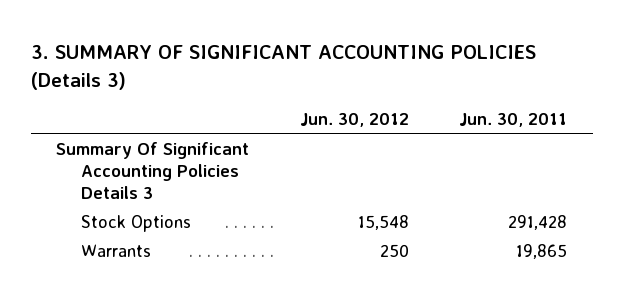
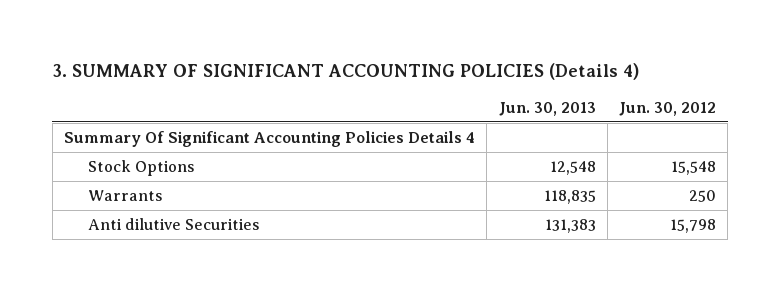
[30,44,536,90] 3. SUMMARY OF SIGNIFICANT ACCOUNTING POLICIES (Details 3) -> [52,62,640,80] 3. SUMMARY OF SIGNIFICANT ACCOUNTING POLICIES (Details 4)
[459,113,568,128] Jun. 30, 2011 -> none
none -> [498,101,596,116] Jun. 30, 2013
[56,141,250,200] Summary Of Significant Accounting Policies Details 3 -> [64,130,476,147] Summary Of Significant Accounting Policies Details 4
none -> [87,217,259,230] Anti dilutive Securities

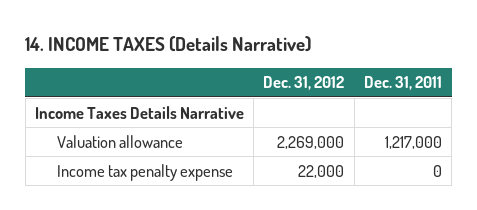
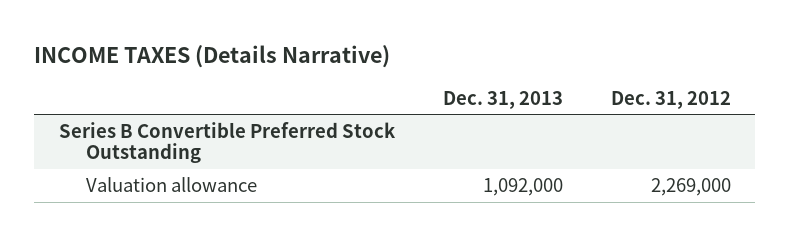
[25,36,312,53] 14. INCOME TAXES (Details Narrative) -> [34,45,391,69] INCOME TAXES (Details Narrative)
[363,76,442,91] Dec. 31, 2011 -> none
none -> [442,90,563,109] Dec. 31, 2013
[35,105,245,119] Income Taxes Details Narrative -> [58,122,396,164] Series B Convertible Preferred Stock Outstanding
[56,163,233,181] Income tax penalty expense -> none

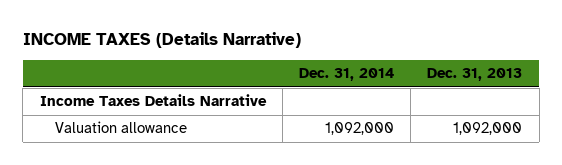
[611,90,732,109] Dec. 31, 2012 -> none
none -> [298,68,394,82] Dec. 31, 2014
[58,122,396,164] Series B Convertible Preferred Stock Outstanding -> [39,94,267,107] Income Taxes Details Narrative

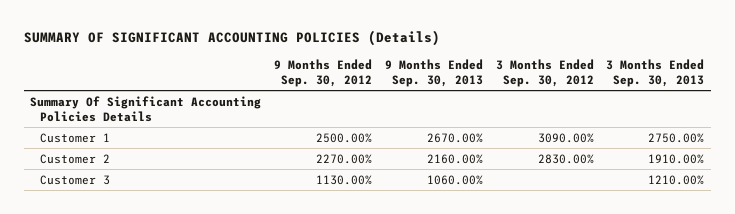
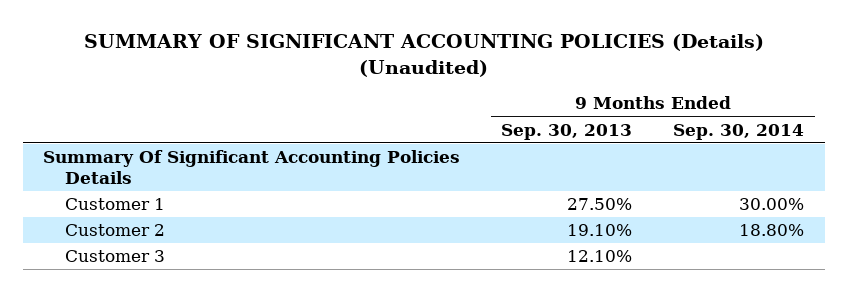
[23,30,440,47] SUMMARY OF SIGNIFICANT ACCOUNTING POLICIES (Details) -> [83,34,764,77] SUMMARY OF SIGNIFICANT ACCOUNTING POLICIES (Details) (Unaudited)
[274,58,373,87] 9 Months Ended Sep. 30, 2012 -> none
[495,58,594,87] 3 Months Ended Sep. 30, 2012 -> none
[606,58,705,87] 3 Months Ended Sep. 30, 2013 -> none
none -> [673,123,805,140] Sep. 30, 2014
[426,132,483,143] 2670.00% -> [567,198,633,211] 27.50%
[426,153,483,164] 2160.00% -> [567,224,633,237] 19.10%
[426,174,483,185] 1060.00% -> [567,250,633,263] 12.10%

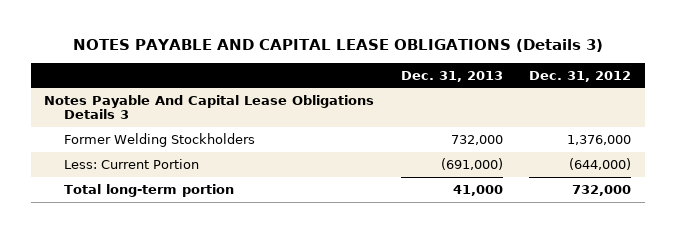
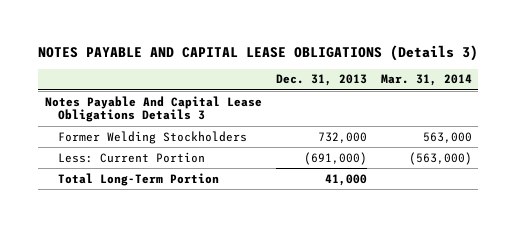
[529,70,632,82] Dec. 31, 2012 -> none
none -> [380,74,472,87] Mar. 31, 2014
[63,183,234,197] Total long-term portion -> [58,172,220,186] Total Long-Term Portion

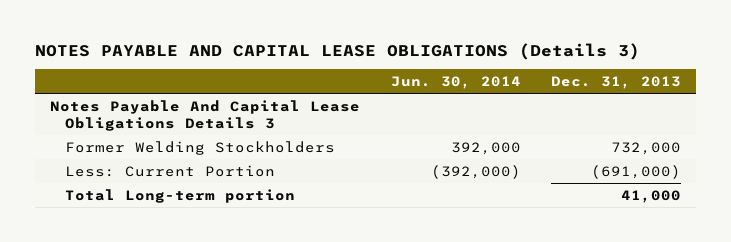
[380,74,472,87] Mar. 31, 2014 -> none
none -> [390,76,521,90] Jun. 30, 2014
[58,172,220,186] Total Long-Term Portion -> [64,188,295,203] Total Long-term portion

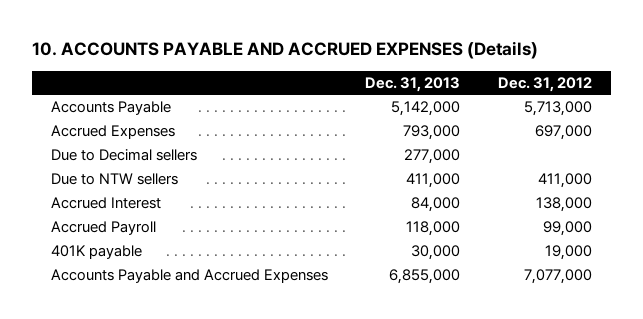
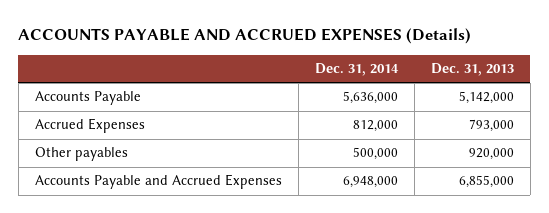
[31,41,538,60] 10. ACCOUNTS PAYABLE AND ACCRUED EXPENSES (Details) -> [18,28,472,45] ACCOUNTS PAYABLE AND ACCRUED EXPENSES (Details)
[498,76,593,92] Dec. 31, 2012 -> none
none -> [314,63,399,77] Dec. 31, 2014
[50,149,197,162] Due to Decimal sellers -> none
[50,173,178,186] Due to NTW sellers -> none
[50,197,161,210] Accrued Interest -> none
[50,221,156,236] Accrued Payroll -> none
[50,245,142,260] 401K payable -> none
none -> [34,147,128,162] Other payables

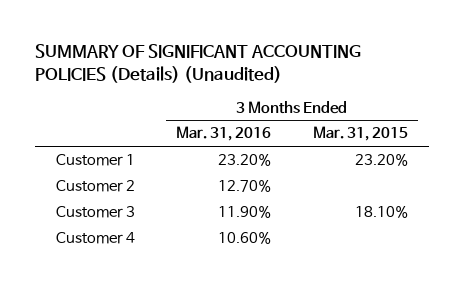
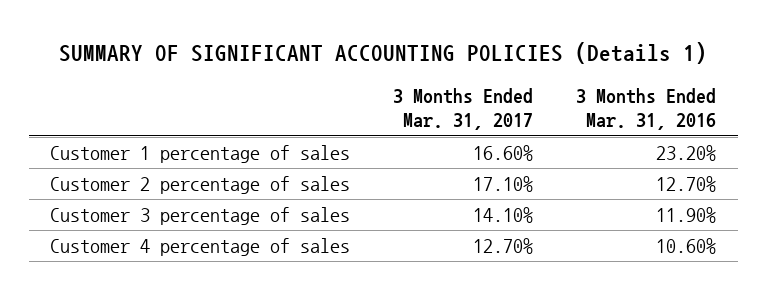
[35,44,362,83] SUMMARY OF SIGNIFICANT ACCOUNTING POLICIES (Details) (Unaudited) -> [59,41,708,64] SUMMARY OF SIGNIFICANT ACCOUNTING POLICIES (Details 1)
[312,126,408,142] Mar. 31, 2015 -> none
none -> [393,87,534,131] 3 Months Ended Mar. 31, 2017
[55,232,135,245] Customer 4 -> none
[55,154,135,167] Customer 1 -> [50,145,351,164] Customer 1 percentage of sales
[55,180,135,193] Customer 2 -> [50,176,351,195] Customer 2 percentage of sales
[55,206,135,219] Customer 3 -> [50,207,351,226] Customer 3 percentage of sales
none -> [50,238,351,257] Customer 4 percentage of sales

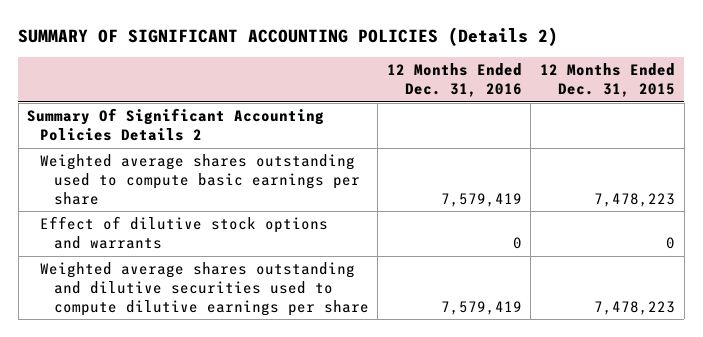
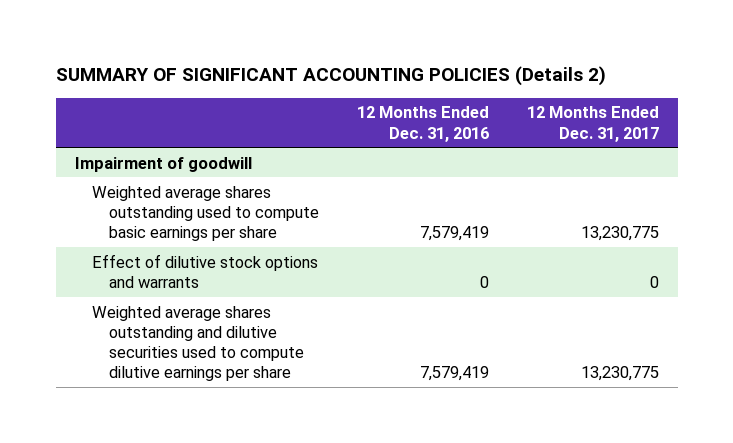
[540,63,676,97] 12 Months Ended Dec. 31, 2015 -> none
none -> [526,106,659,142] 12 Months Ended Dec. 31, 2017
[27,108,325,141] Summary Of Significant Accounting Policies Details 2 -> [74,156,252,172] Impairment of goodwill

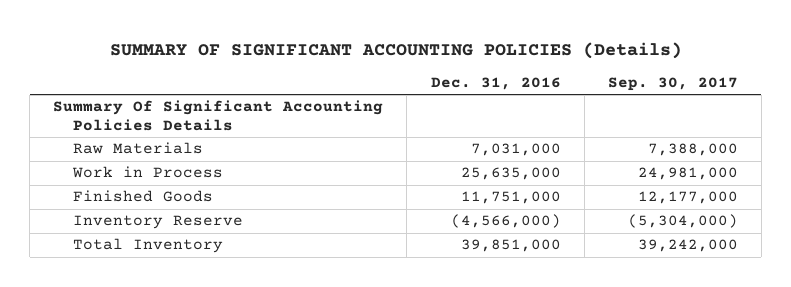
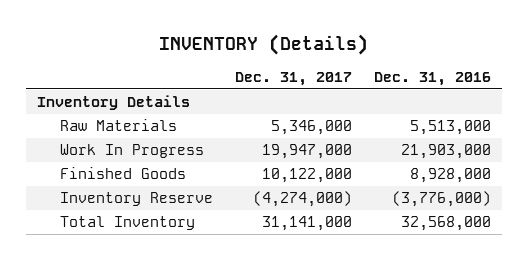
[109,41,682,59] SUMMARY OF SIGNIFICANT ACCOUNTING POLICIES (Details) -> [159,33,369,55] INVENTORY (Details)
[607,77,738,92] Sep. 30, 2017 -> none
none -> [234,72,352,87] Dec. 31, 2017
[53,100,384,132] Summary Of Significant Accounting Policies Details -> none
none -> [37,95,191,111] Inventory Details
[470,143,561,157] 7,031,000 -> [409,120,491,136] 5,513,000
[72,166,224,179] Work in Process -> [59,144,204,159] Work In Progress
[460,167,561,181] 25,635,000 -> [400,144,491,160] 21,903,000
[460,191,561,205] 11,751,000 -> [409,168,491,184] 8,928,000
[450,214,561,229] (4,566,000) -> [391,191,491,208] (3,776,000)
[460,239,561,253] 39,851,000 -> [400,216,491,232] 32,568,000

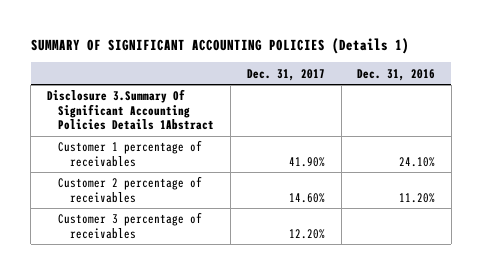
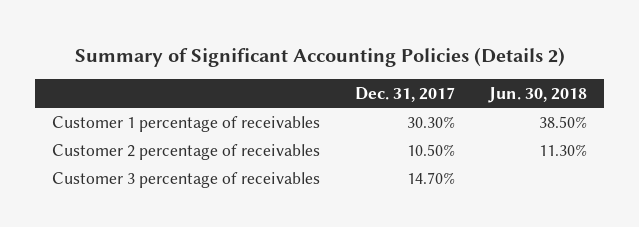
[30,38,409,55] SUMMARY OF SIGNIFICANT ACCOUNTING POLICIES (Details 1) -> [74,47,565,68] Summary of Significant Accounting Policies (Details 2)
[357,68,436,81] Dec. 31, 2016 -> none
none -> [488,87,588,104] Jun. 30, 2018
[47,89,215,131] Disclosure 3.Summary Of Significant Accounting Policies Details 1Abstract -> none
[288,156,325,167] 41.90% -> [406,115,455,128] 30.30%
[288,192,325,203] 14.60% -> [406,143,455,156] 10.50%
[288,228,325,239] 12.20% -> [406,171,455,184] 14.70%

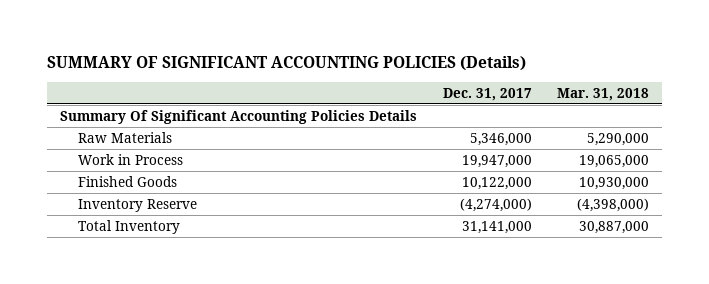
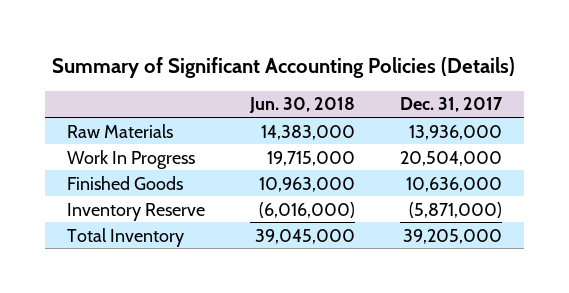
[47,56,527,72] SUMMARY OF SIGNIFICANT ACCOUNTING POLICIES (Details) -> [52,56,516,78] Summary of Significant Accounting Policies (Details)
[557,87,650,101] Mar. 31, 2018 -> none
none -> [248,97,355,114] Jun. 30, 2018
[59,110,417,125] Summary Of Significant Accounting Policies Details -> none
[469,133,532,147] 5,346,000 -> [408,124,502,140] 13,936,000
[78,154,184,166] Work in Process -> [67,149,196,169] Work In Progress
[461,155,532,169] 19,947,000 -> [399,150,502,166] 20,504,000
[461,177,532,191] 10,122,000 -> [405,176,502,192] 10,636,000
[459,198,532,213] (4,274,000) -> [408,201,502,218] (5,871,000)
[461,221,532,235] 31,141,000 -> [402,228,502,244] 39,205,000

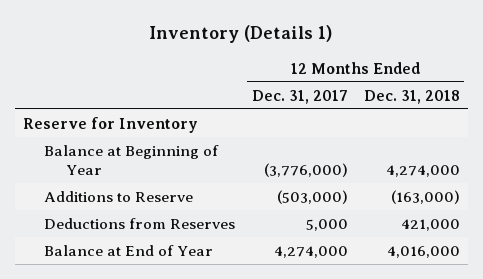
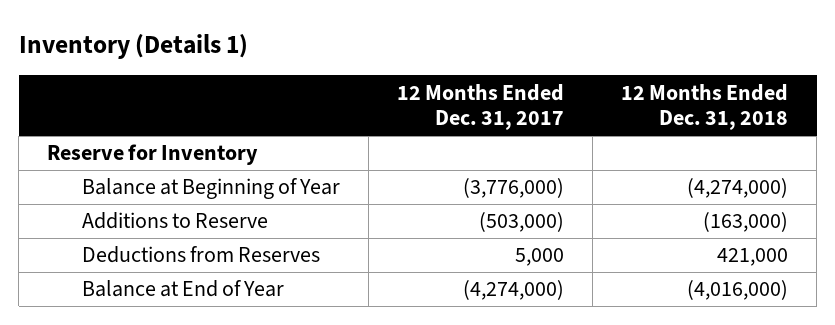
[385,164,460,177] 4,274,000 -> [687,178,789,199] (4,274,000)
[273,245,348,258] 4,274,000 -> [463,280,565,301] (4,274,000)
[386,245,460,258] 4,016,000 -> [687,280,789,301] (4,016,000)

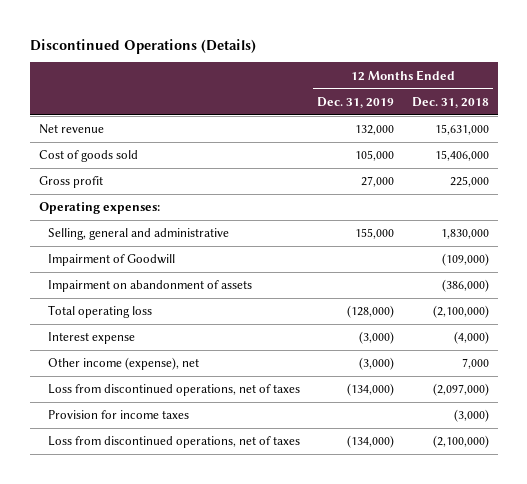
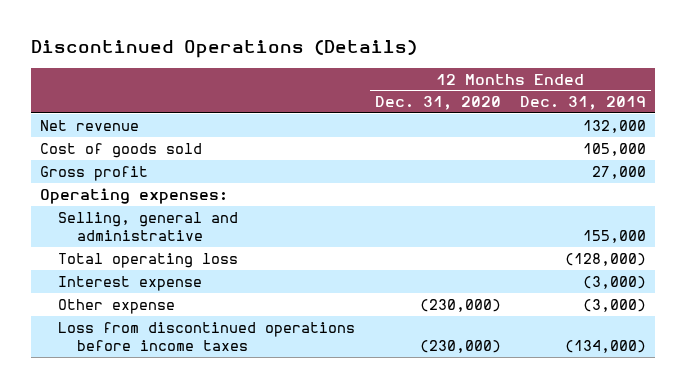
[411,96,489,108] Dec. 31, 2018 -> none
none -> [374,96,501,111] Dec. 31, 2020
[47,254,175,267] Impairment of Goodwill -> none
[47,280,252,293] Impairment on abandonment of assets -> none
[47,410,189,420] Provision for income taxes -> none
[47,436,300,449] Loss from discontinued operations, net of taxes -> none
[47,357,199,371] Other income (expense), net -> [58,298,176,314] Other expense
[47,384,300,397] Loss from discontinued operations, net of taxes -> [58,321,356,352] Loss from discontinued operations before income taxes

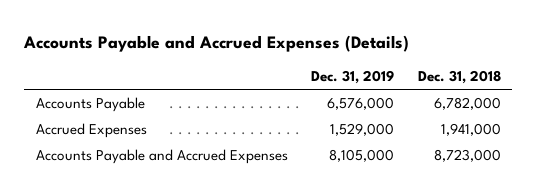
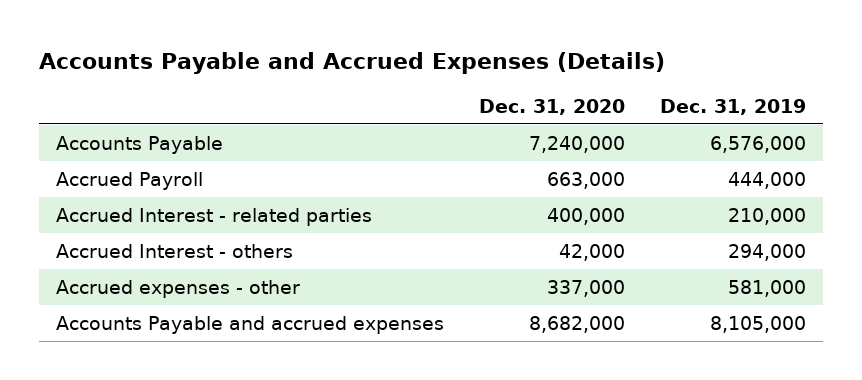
[417,70,501,85] Dec. 31, 2018 -> none
none -> [479,98,626,115] Dec. 31, 2020
none -> [56,171,204,190] Accrued Payroll
none -> [56,207,373,226] Accrued Interest - related parties
none -> [56,243,294,258] Accrued Interest - others
[35,123,147,139] Accrued Expenses -> [56,279,301,298] Accrued expenses - other
[330,123,395,137] 1,529,000 -> [727,279,806,297] 581,000
[35,149,288,165] Accounts Payable and Accrued Expenses -> [56,315,445,334] Accounts Payable and accrued expenses

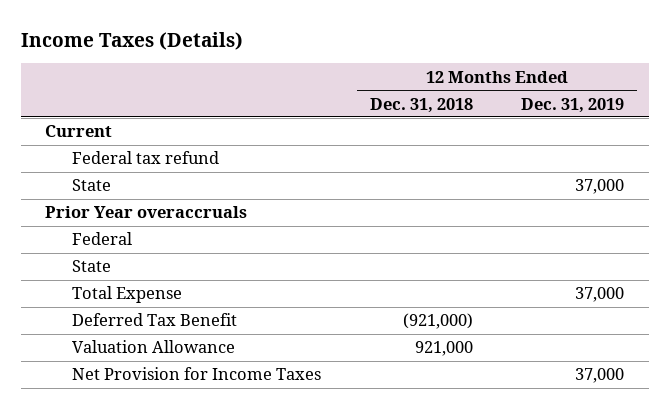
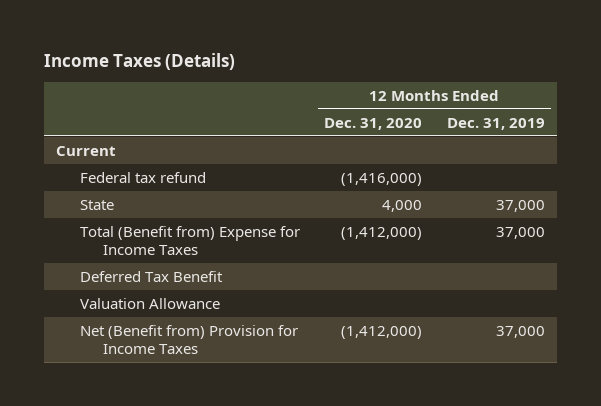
[369,97,473,113] Dec. 31, 2018 -> none
none -> [324,117,423,130] Dec. 31, 2020
[45,206,248,219] Prior Year overaccruals -> none
[71,232,132,246] Federal -> none
[71,260,111,273] State -> none
[71,286,182,304] Total Expense -> [79,225,300,255] Total (Benefit from) Expense for Income Taxes
[71,367,321,381] Net Provision for Income Taxes -> [79,324,298,354] Net (Benefit from) Provision for Income Taxes

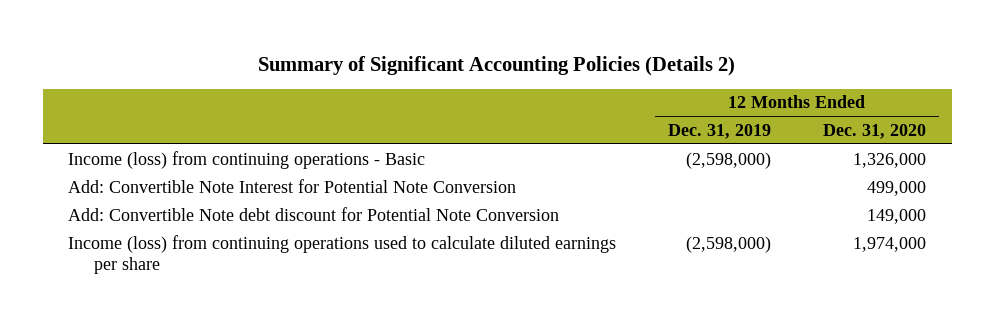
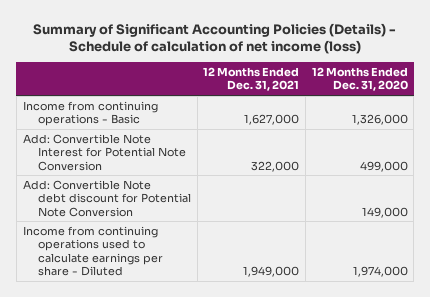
[258,55,736,76] Summary of Significant Accounting Policies (Details 2) -> [33,22,397,55] Summary of Significant Accounting Policies (Details) - Schedule of calculation of net income (loss)
[668,123,772,139] Dec. 31, 2019 -> none
none -> [203,67,300,92] 12 Months Ended Dec. 31, 2021
[68,150,426,169] Income (loss) from continuing operations - Basic -> [22,100,158,127] Income from continuing operations - Basic
[68,234,617,274] Income (loss) from continuing operations used to calculate diluted earnings per share -> [22,225,163,276] Income from continuing operations used to calculate earnings per share - Diluted

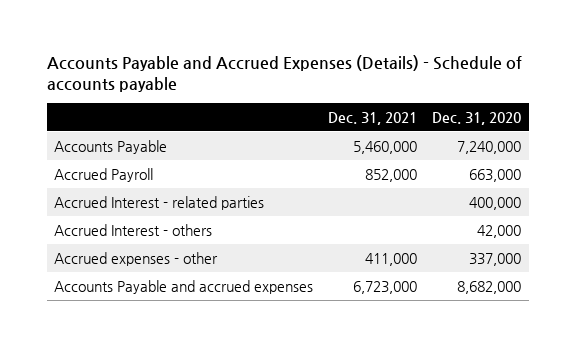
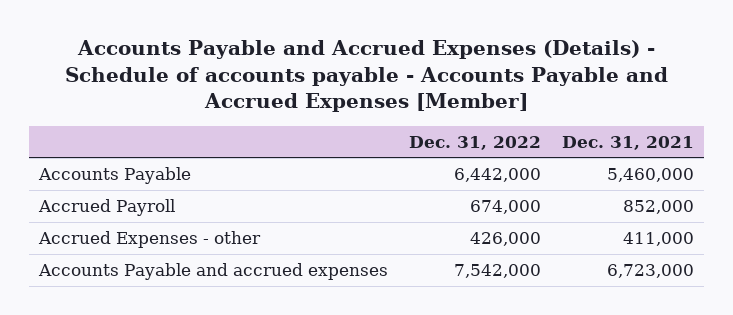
[46,55,522,93] Accounts Payable and Accrued Expenses (Details) - Schedule of accounts payable -> [64,40,668,113] Accounts Payable and Accrued Expenses (Details) - Schedule of accounts payable - Accounts Payable and Accrued Expenses [Member]
[432,111,522,125] Dec. 31, 2020 -> none
none -> [409,135,542,150] Dec. 31, 2022
[54,195,265,210] Accrued Interest - related parties -> none
[54,223,213,236] Accrued Interest - others -> none
[54,251,219,266] Accrued expenses - other -> [38,231,262,249] Accrued Expenses - other

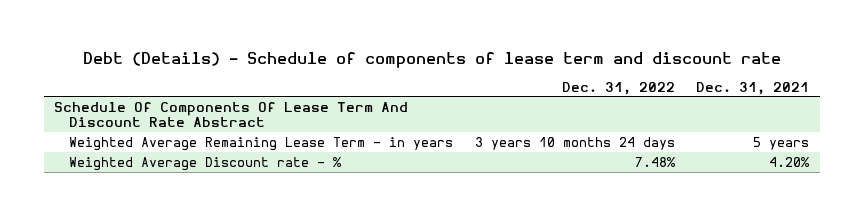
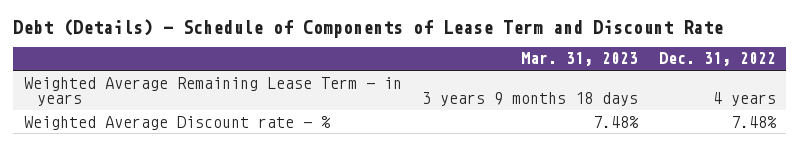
[82,51,781,68] Debt (Details) - Schedule of components of lease term and discount rate -> [13,18,724,38] Debt (Details) - Schedule of Components of Lease Term and Discount Rate
[696,81,810,95] Dec. 31, 2021 -> none
none -> [521,52,639,67] Mar. 31, 2023
[54,101,409,127] Schedule Of Components Of Lease Term And Discount Rate Abstract -> none
[474,136,675,150] 3 years 10 months 24 days -> [712,92,776,107] 4 years

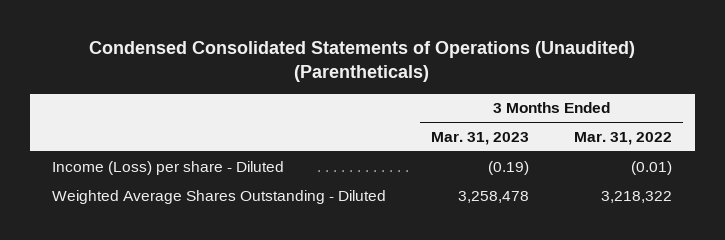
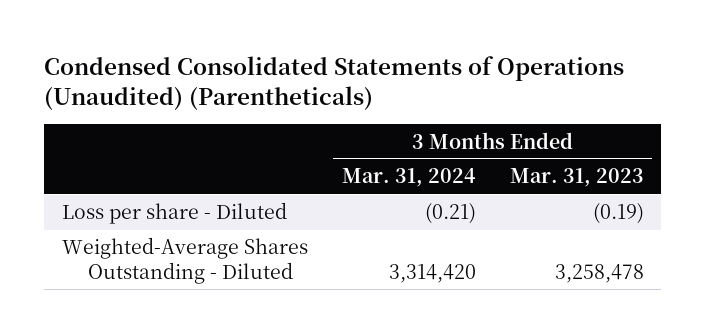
[574,131,673,145] Mar. 31, 2022 -> none
none -> [341,168,476,188] Mar. 31, 2024
[52,160,285,175] Income (Loss) per share - Diluted -> [61,202,287,225] Loss per share - Diluted
[52,189,387,204] Weighted Average Shares Outstanding - Diluted -> [61,237,308,284] Weighted-Average Shares Outstanding - Diluted

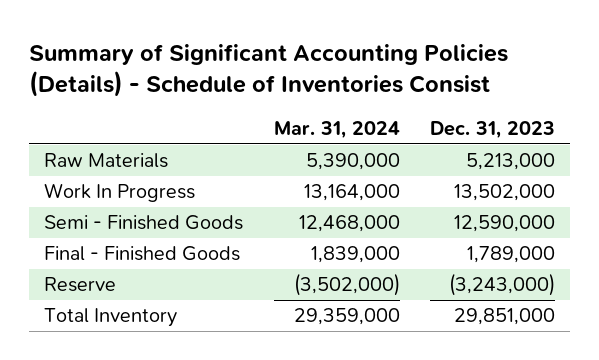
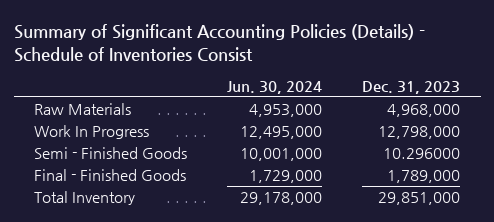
[273,120,400,139] Mar. 31, 2024 -> none
none -> [227,81,323,95] Jun. 30, 2024
[465,153,555,171] 5,213,000 -> [387,104,461,118] 4,968,000
[453,184,555,202] 13,502,000 -> [378,126,461,140] 12,798,000
[453,215,555,233] 12,590,000 -> [383,148,461,160] 10.296000
[44,277,117,293] Reserve -> none

